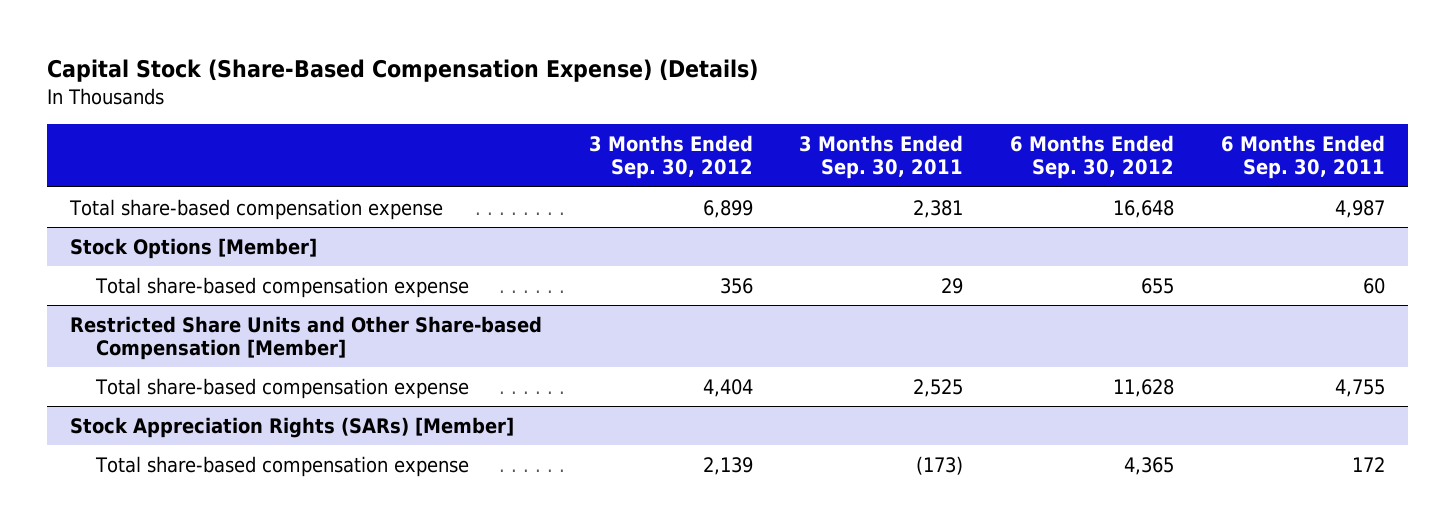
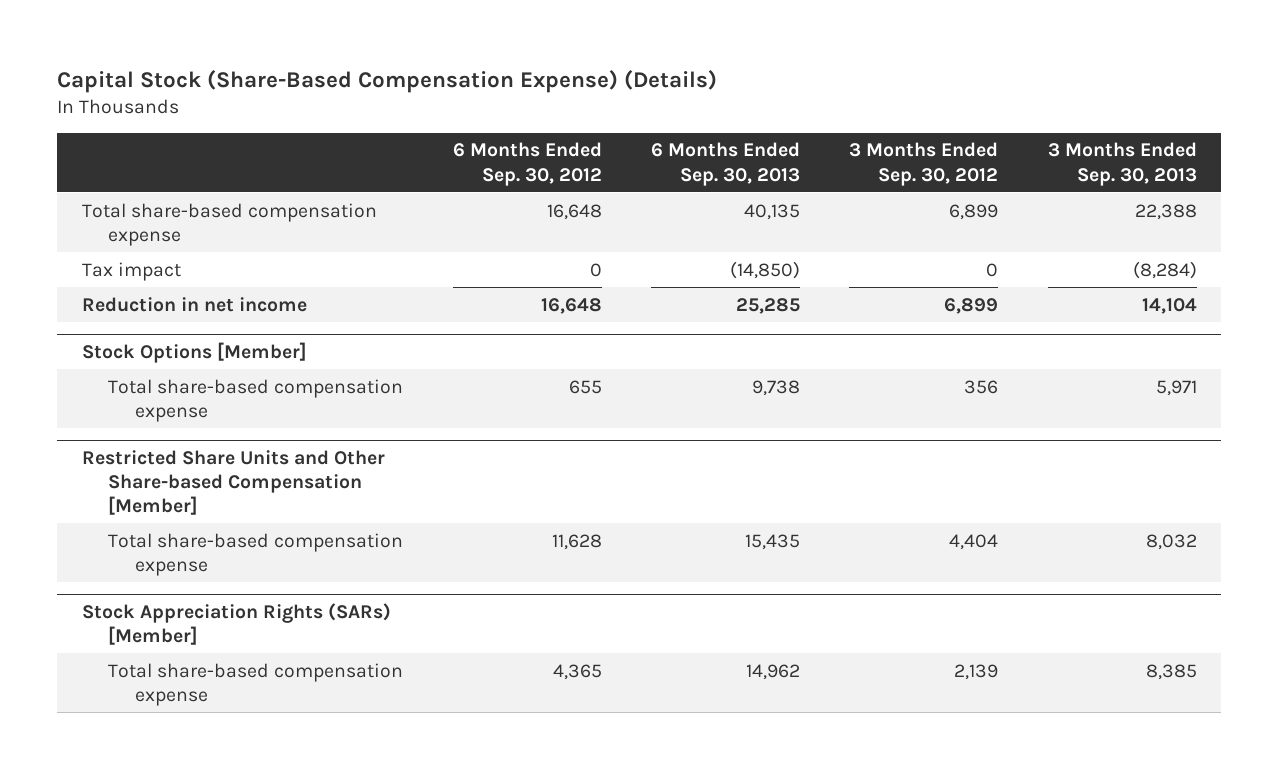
[799,134,964,180] 3 Months Ended Sep. 30, 2011 -> none
[1220,134,1385,180] 6 Months Ended Sep. 30, 2011 -> none
none -> [651,142,801,186] 6 Months Ended Sep. 30, 2013
none -> [1047,142,1197,186] 3 Months Ended Sep. 30, 2013
none -> [81,261,181,281] Tax impact
none -> [81,296,307,312] Reduction in net income

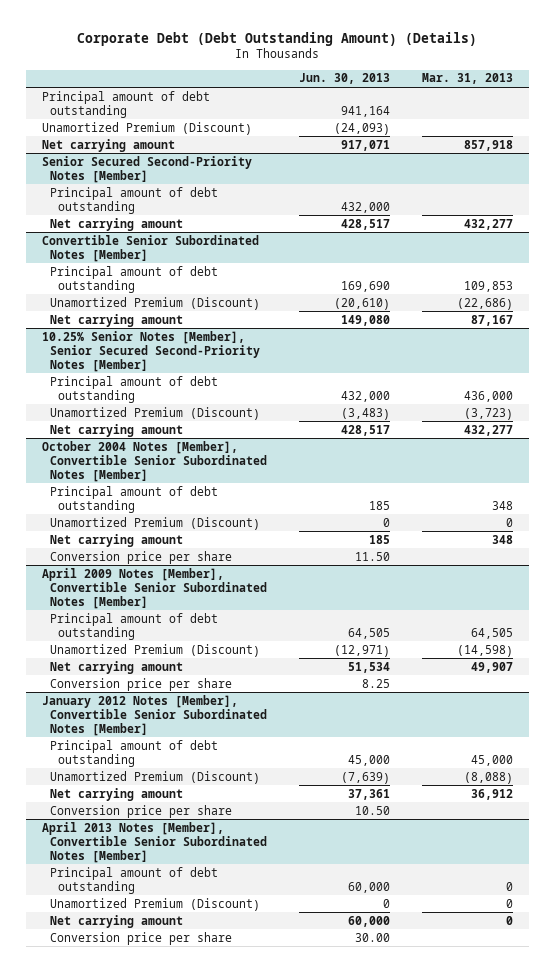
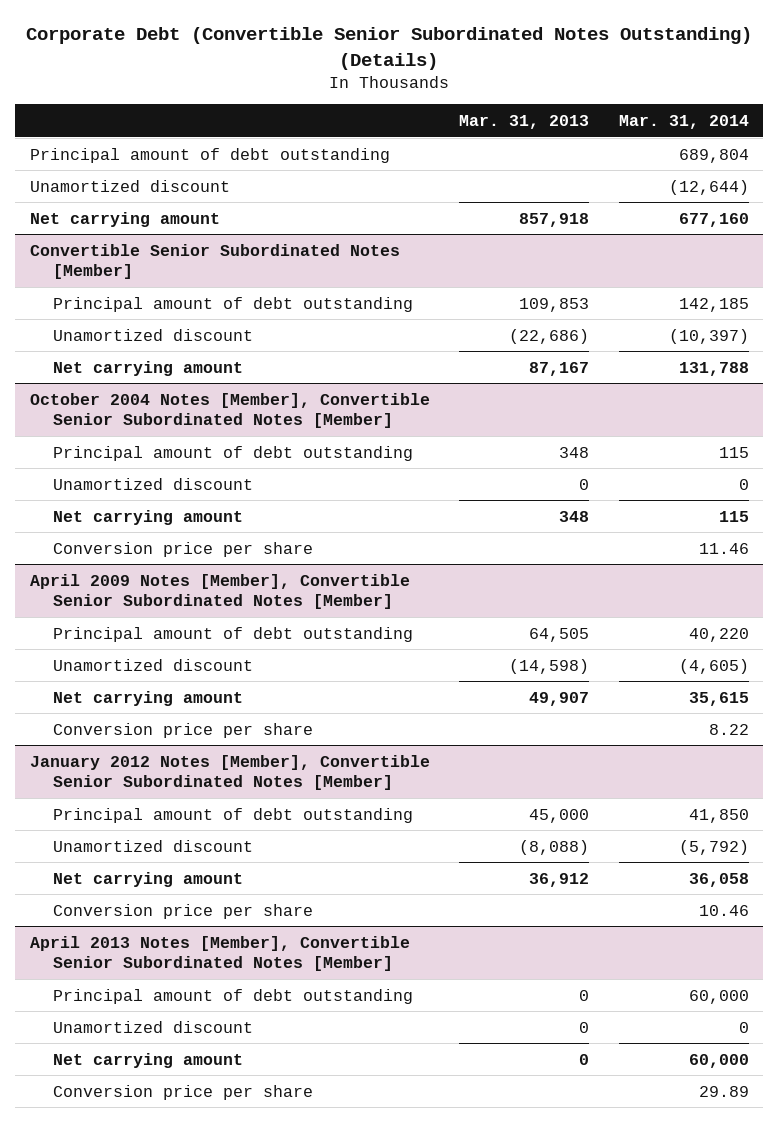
[77,32,478,47] Corporate Debt (Debt Outstanding Amount) (Details) -> [26,27,753,70] Corporate Debt (Convertible Senior Subordinated Notes Outstanding) (Details)
[298,73,390,85] Jun. 30, 2013 -> none
none -> [618,114,749,129] Mar. 31, 2014
[41,121,252,135] Unamortized Premium (Discount) -> [29,179,230,192] Unamortized discount
[41,155,252,183] Senior Secured Second-Priority Notes [Member] -> none
[49,186,218,214] Principal amount of debt outstanding -> none
[49,217,183,231] Net carrying amount -> none
[49,296,260,310] Unamortized Premium (Discount) -> [53,328,254,341] Unamortized discount
[41,330,260,372] 10.25% Senior Notes [Member], Senior Secured Second-Priority Notes [Member] -> none
[49,375,218,403] Principal amount of debt outstanding -> none
[49,406,260,420] Unamortized Premium (Discount) -> none
[49,423,183,437] Net carrying amount -> none
[49,516,260,530] Unamortized Premium (Discount) -> [53,477,254,490] Unamortized discount
[49,643,260,657] Unamortized Premium (Discount) -> [53,658,254,671] Unamortized discount
[49,770,260,784] Unamortized Premium (Discount) -> [53,839,254,852] Unamortized discount
[49,897,260,911] Unamortized Premium (Discount) -> [53,1020,254,1033] Unamortized discount

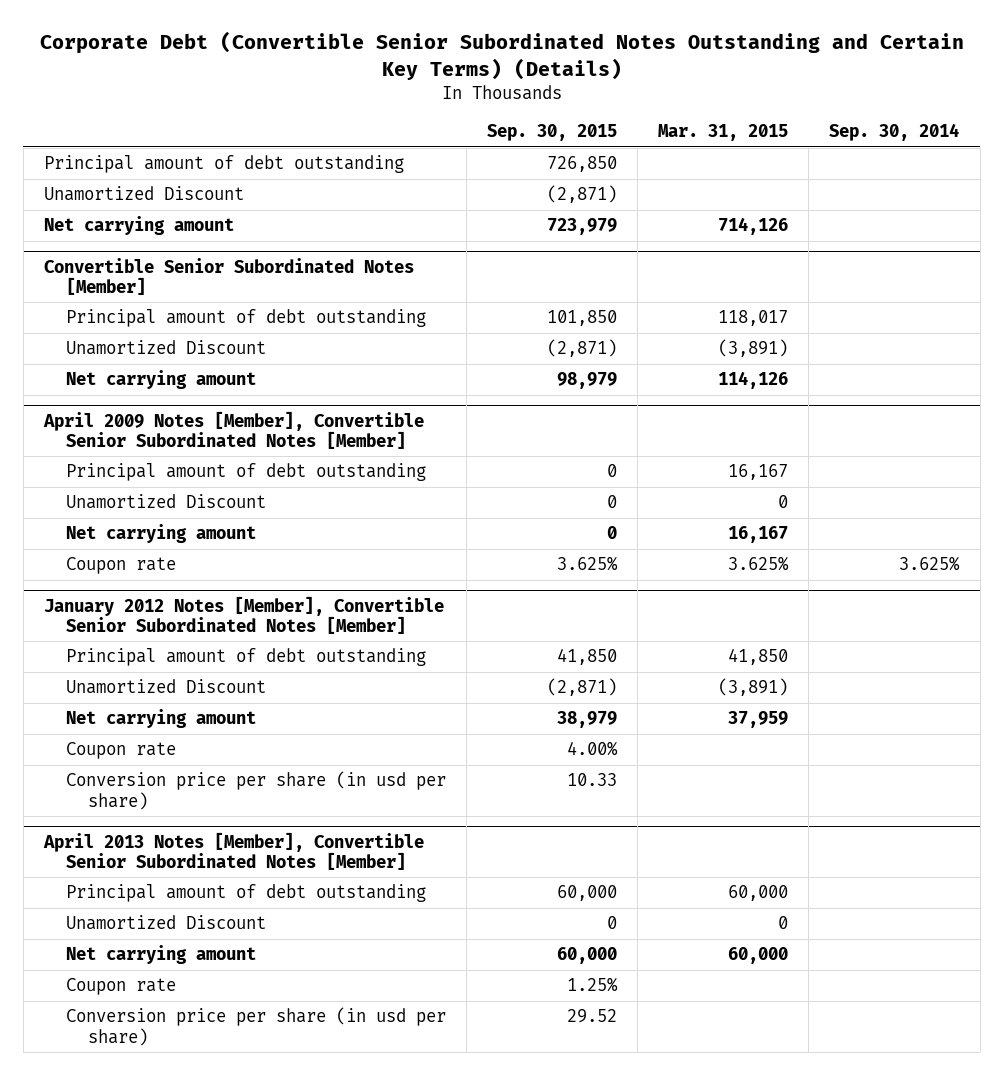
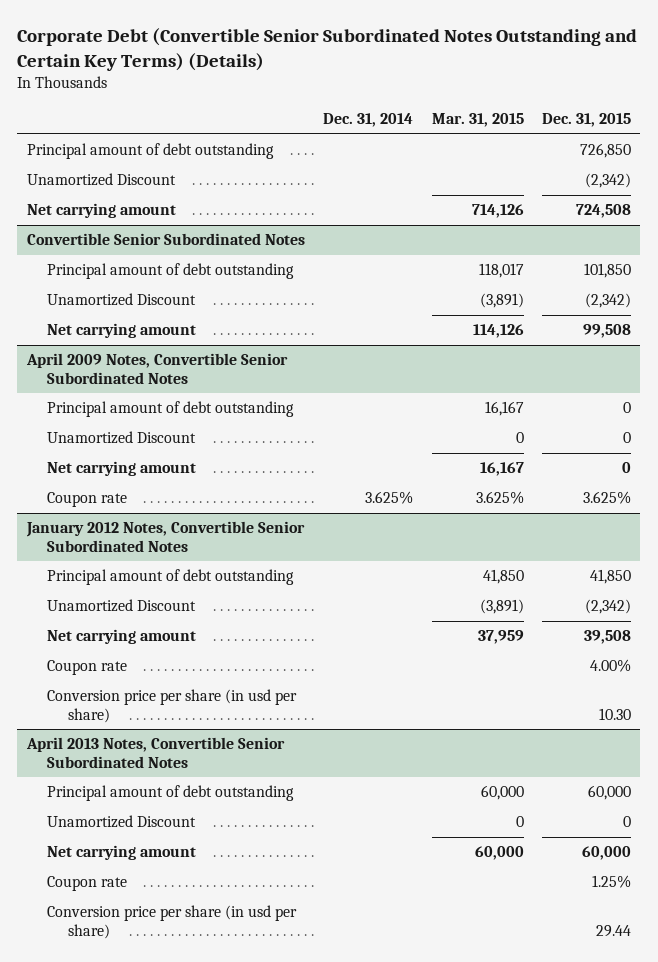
[486,124,617,142] Sep. 30, 2015 -> none
[829,123,960,142] Sep. 30, 2014 -> none
none -> [323,113,414,128] Dec. 31, 2014
none -> [542,113,632,128] Dec. 31, 2015
[43,257,414,295] Convertible Senior Subordinated Notes [Member] -> [26,233,305,246] Convertible Senior Subordinated Notes
[42,410,424,449] April 2009 Notes [Member], Convertible Senior Subordinated Notes [Member] -> [25,353,288,384] April 2009 Notes, Convertible Senior Subordinated Notes
[43,595,444,634] January 2012 Notes [Member], Convertible Senior Subordinated Notes [Member] -> [25,521,305,552] January 2012 Notes, Convertible Senior Subordinated Notes
[42,831,424,870] April 2013 Notes [Member], Convertible Senior Subordinated Notes [Member] -> [25,737,285,768] April 2013 Notes, Convertible Senior Subordinated Notes

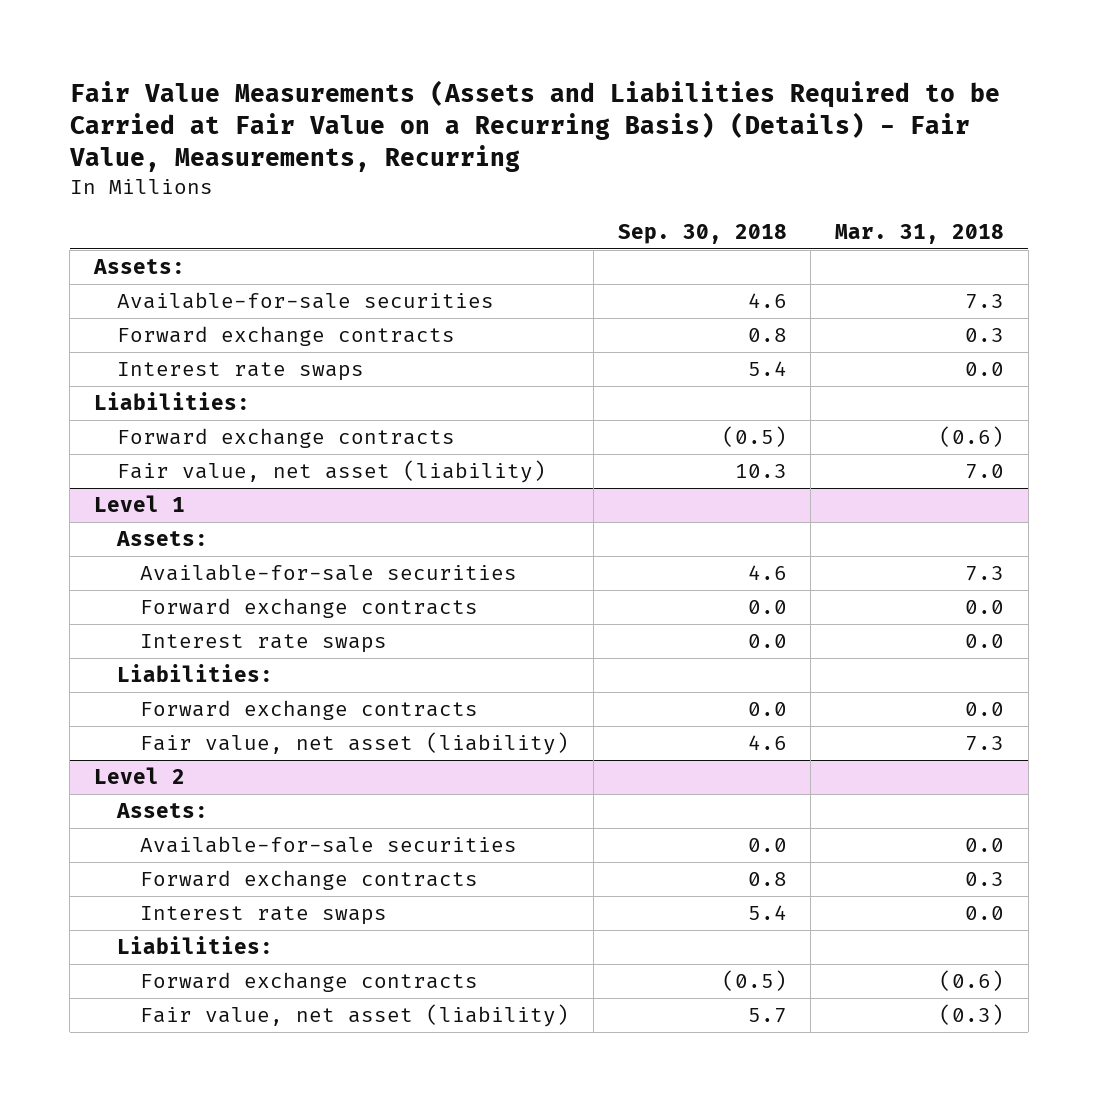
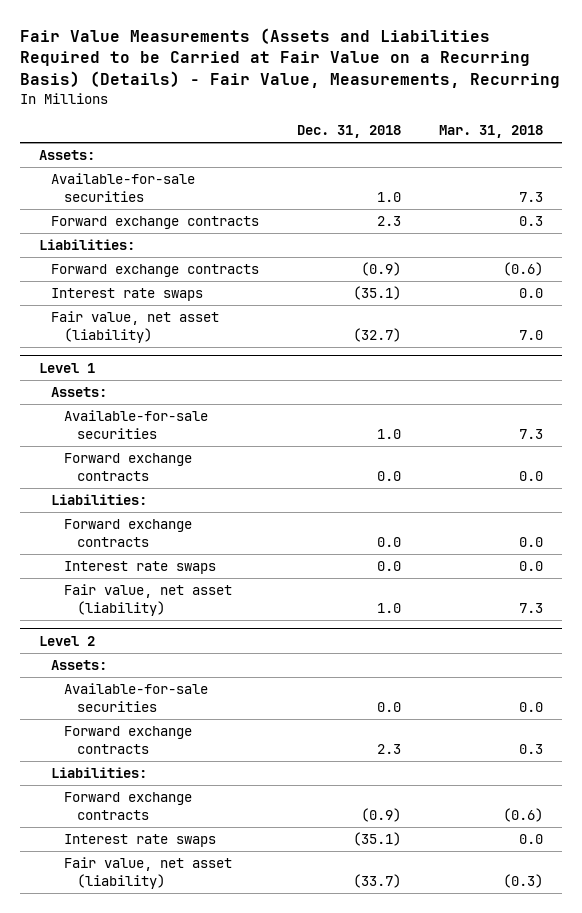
[617,223,787,244] Sep. 30, 2018 -> none
none -> [297,125,402,139] Dec. 31, 2018
[116,362,364,382] Interest rate swaps -> [51,288,204,302] Interest rate swaps
[140,634,388,654] Interest rate swaps -> [64,561,217,575] Interest rate swaps
[140,906,388,926] Interest rate swaps -> [64,834,217,848] Interest rate swaps

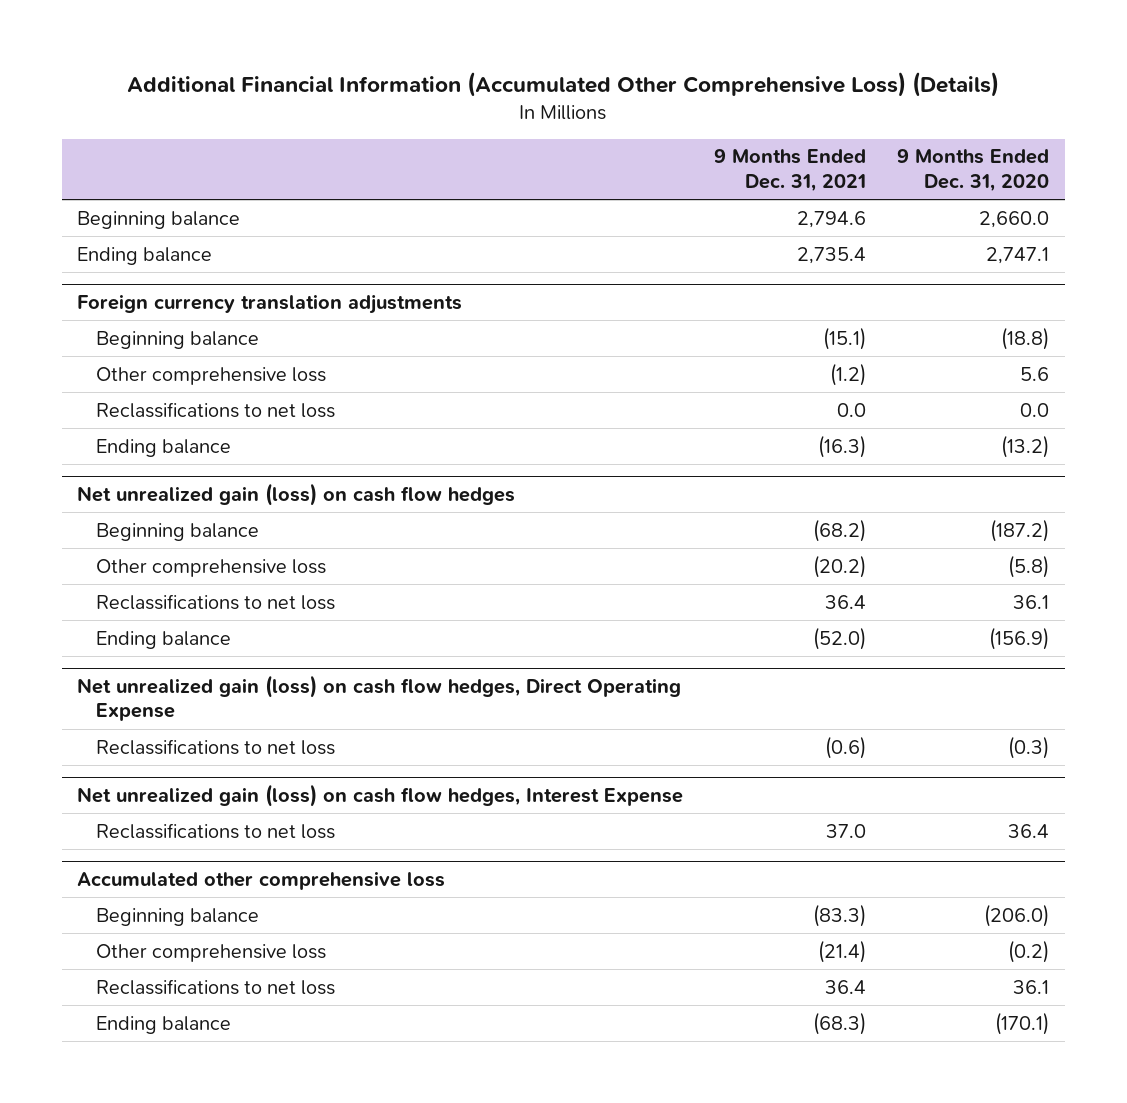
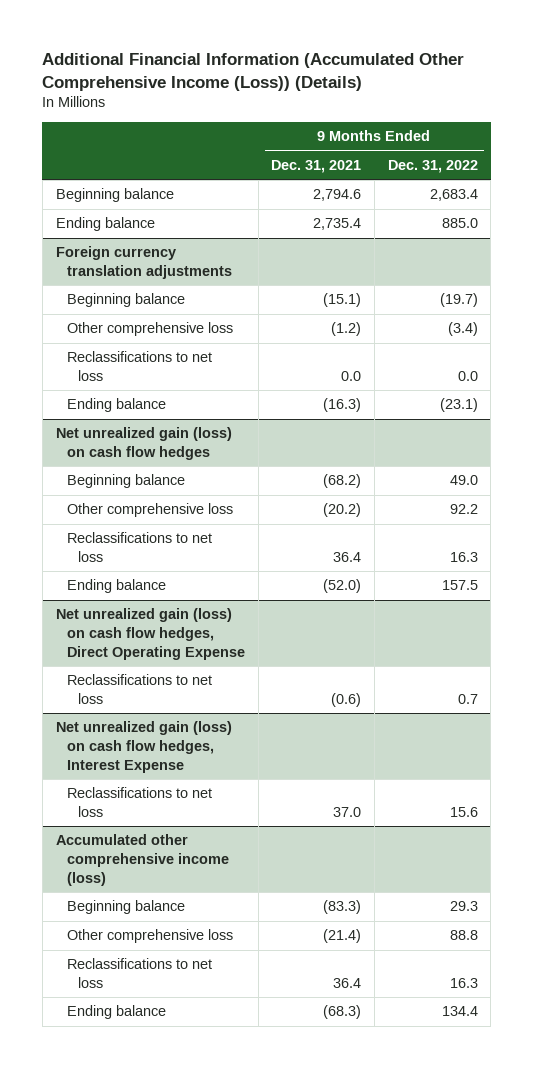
[127,72,1000,98] Additional Financial Information (Accumulated Other Comprehensive Loss) (Details) -> [42,53,465,91] Additional Financial Information (Accumulated Other Comprehensive Income (Loss)) (Details)
[897,149,1050,192] 9 Months Ended Dec. 31, 2020 -> none
none -> [387,159,478,173] Dec. 31, 2022
[77,870,446,890] Accumulated other comprehensive loss -> [55,834,229,886] Accumulated other comprehensive income (loss)

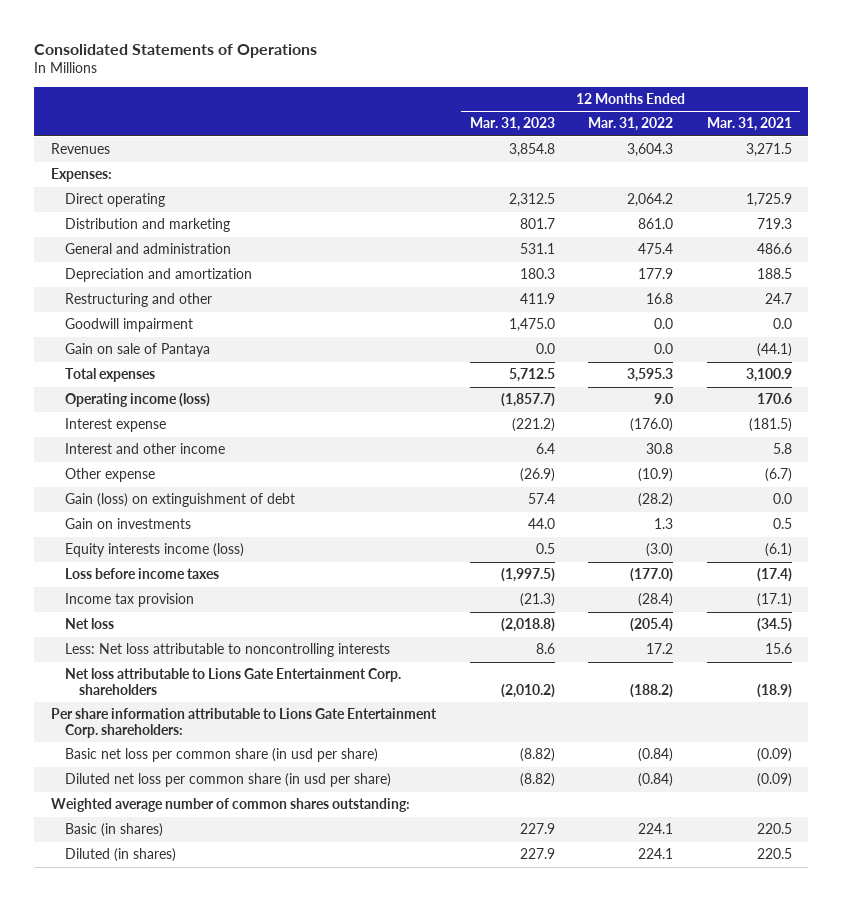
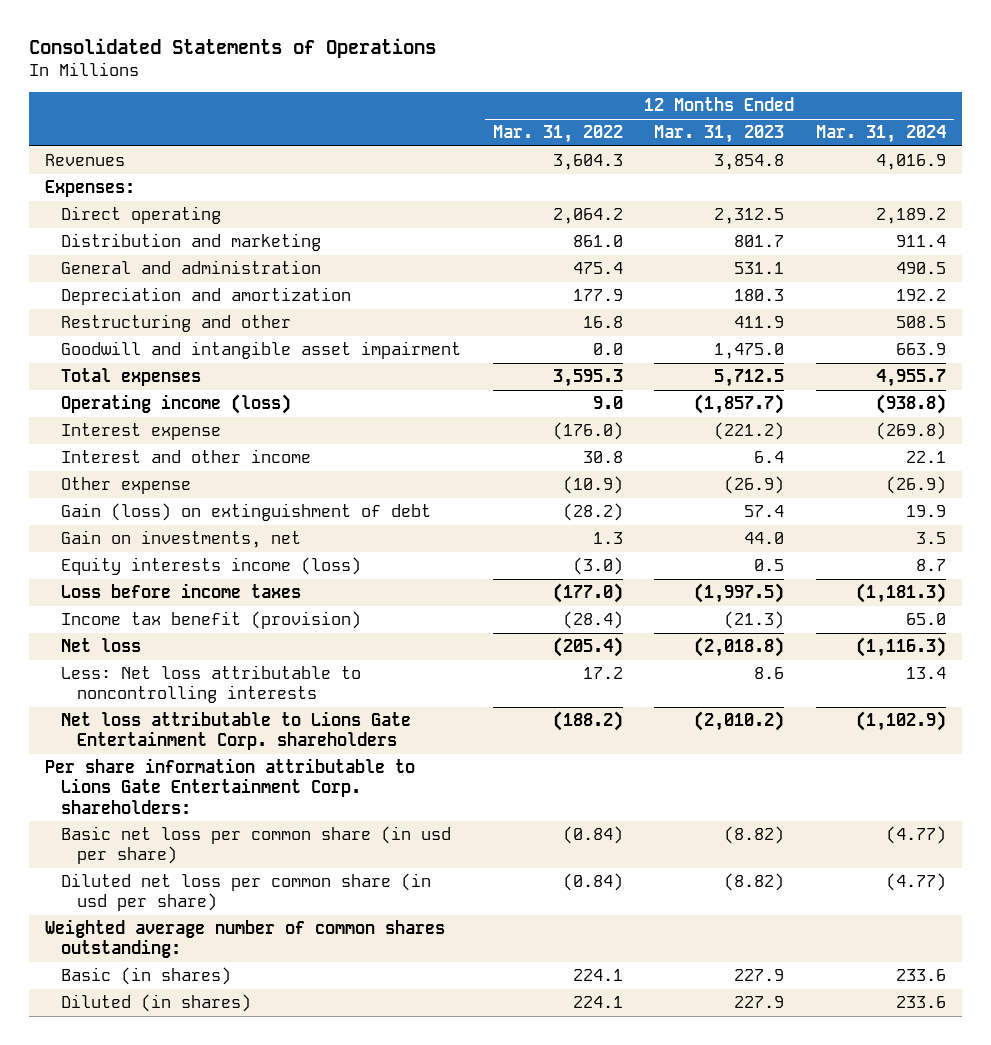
[706,117,792,132] Mar. 31, 2021 -> none
none -> [816,125,947,144] Mar. 31, 2024
[65,343,211,358] Gain on sale of Pantaya -> none
[65,318,194,333] Goodwill impairment -> [61,341,462,360] Goodwill and intangible asset impairment
[65,518,192,530] Gain on investments -> [61,530,302,549] Gain on investments, net
[65,593,195,608] Income tax provision -> [61,611,362,630] Income tax benefit (provision)

